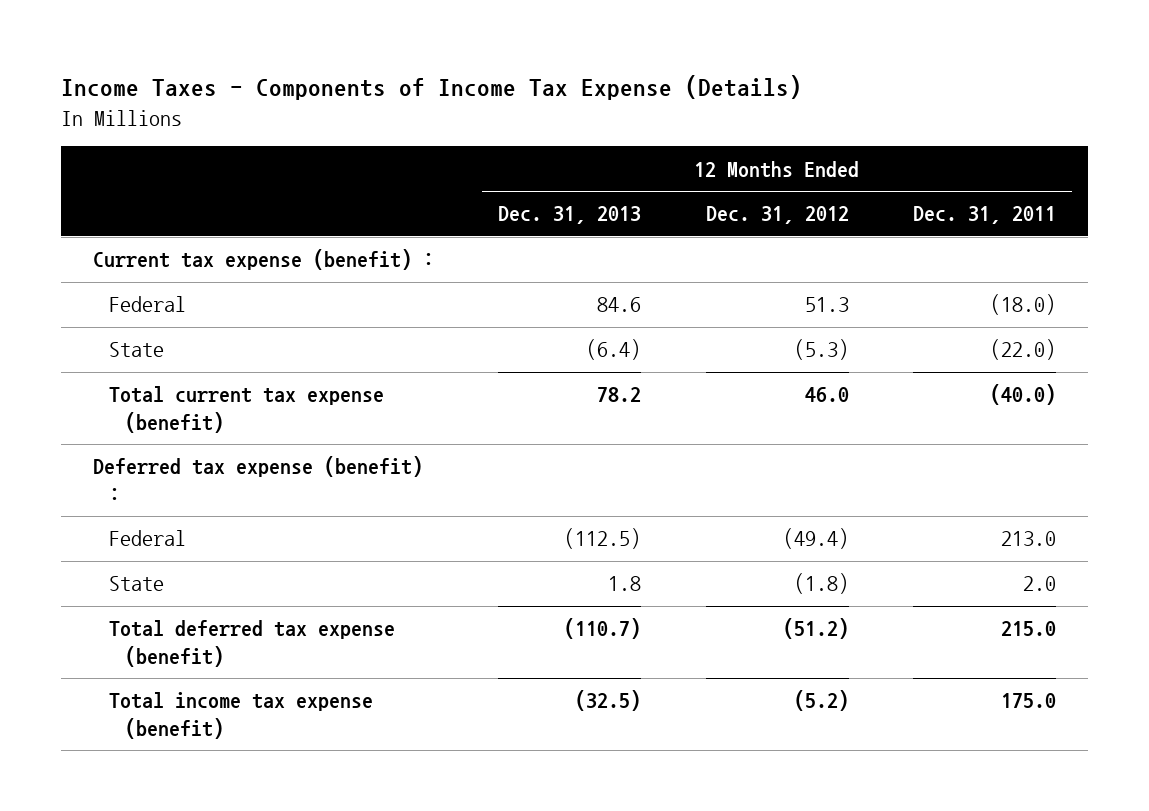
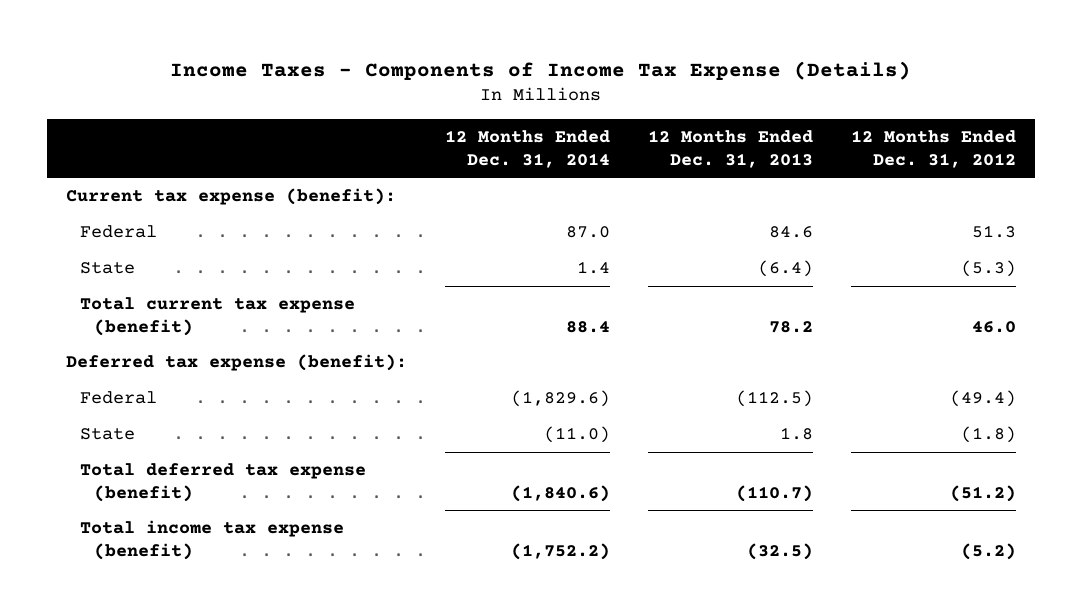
[912,206,1056,225] Dec. 31, 2011 -> none
none -> [444,129,610,168] 12 Months Ended Dec. 31, 2014
[93,249,435,271] Current tax expense (benefit) : -> [65,188,396,206] Current tax expense (benefit):
[93,456,424,501] Deferred tax expense (benefit) : -> [65,354,407,372] Deferred tax expense (benefit):

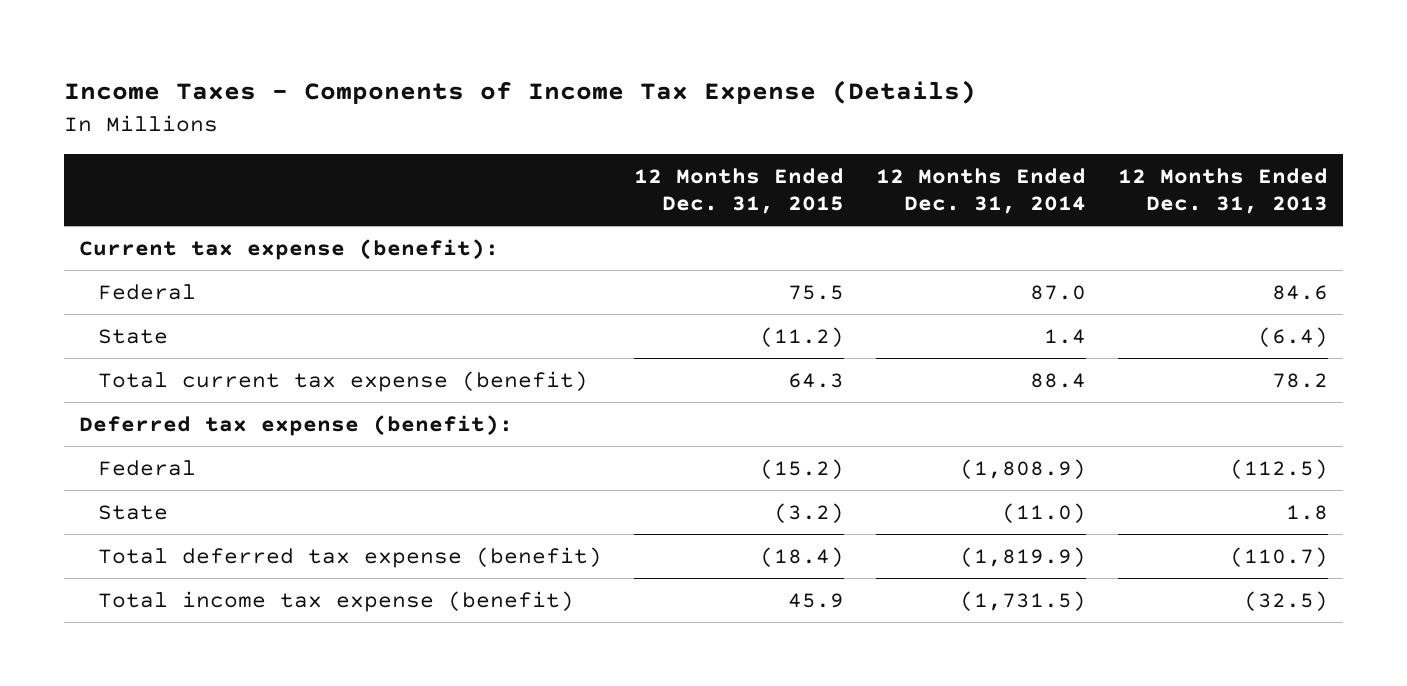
[850,129,1016,168] 12 Months Ended Dec. 31, 2012 -> none
none -> [633,167,844,214] 12 Months Ended Dec. 31, 2015
[510,390,610,408] (1,829.6) -> [959,458,1086,479] (1,808.9)
[510,484,610,502] (1,840.6) -> [959,546,1086,567] (1,819.9)
[510,542,610,560] (1,752.2) -> [959,590,1086,611] (1,731.5)

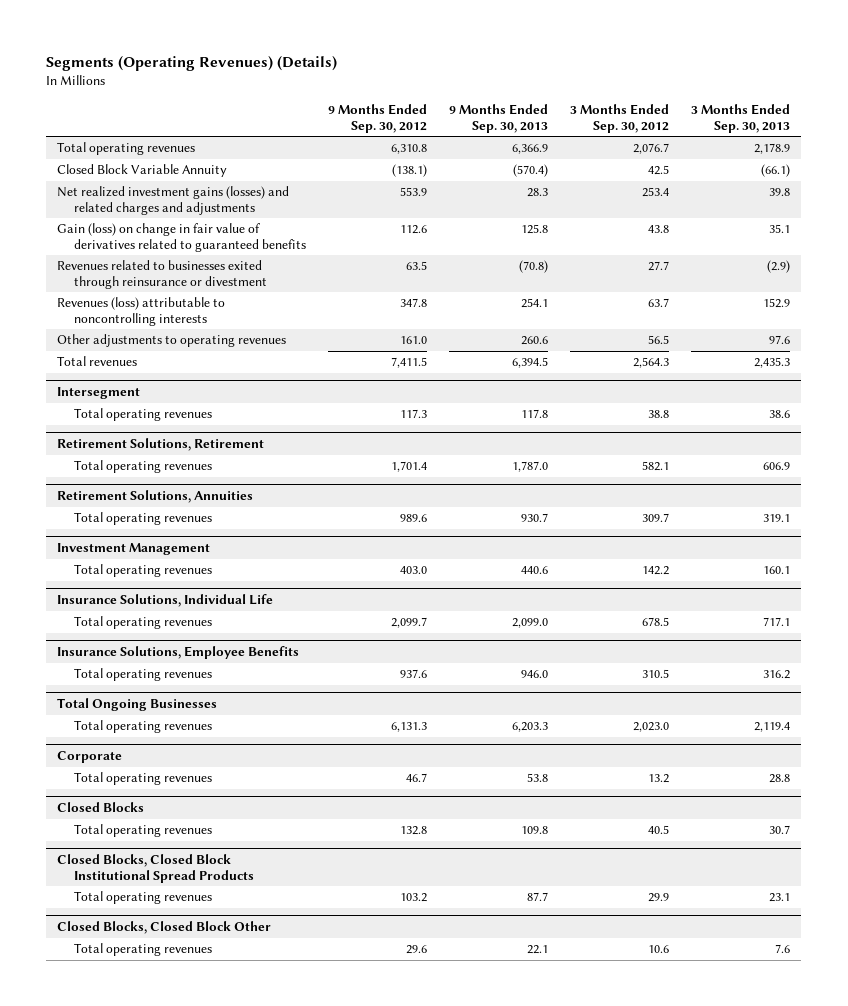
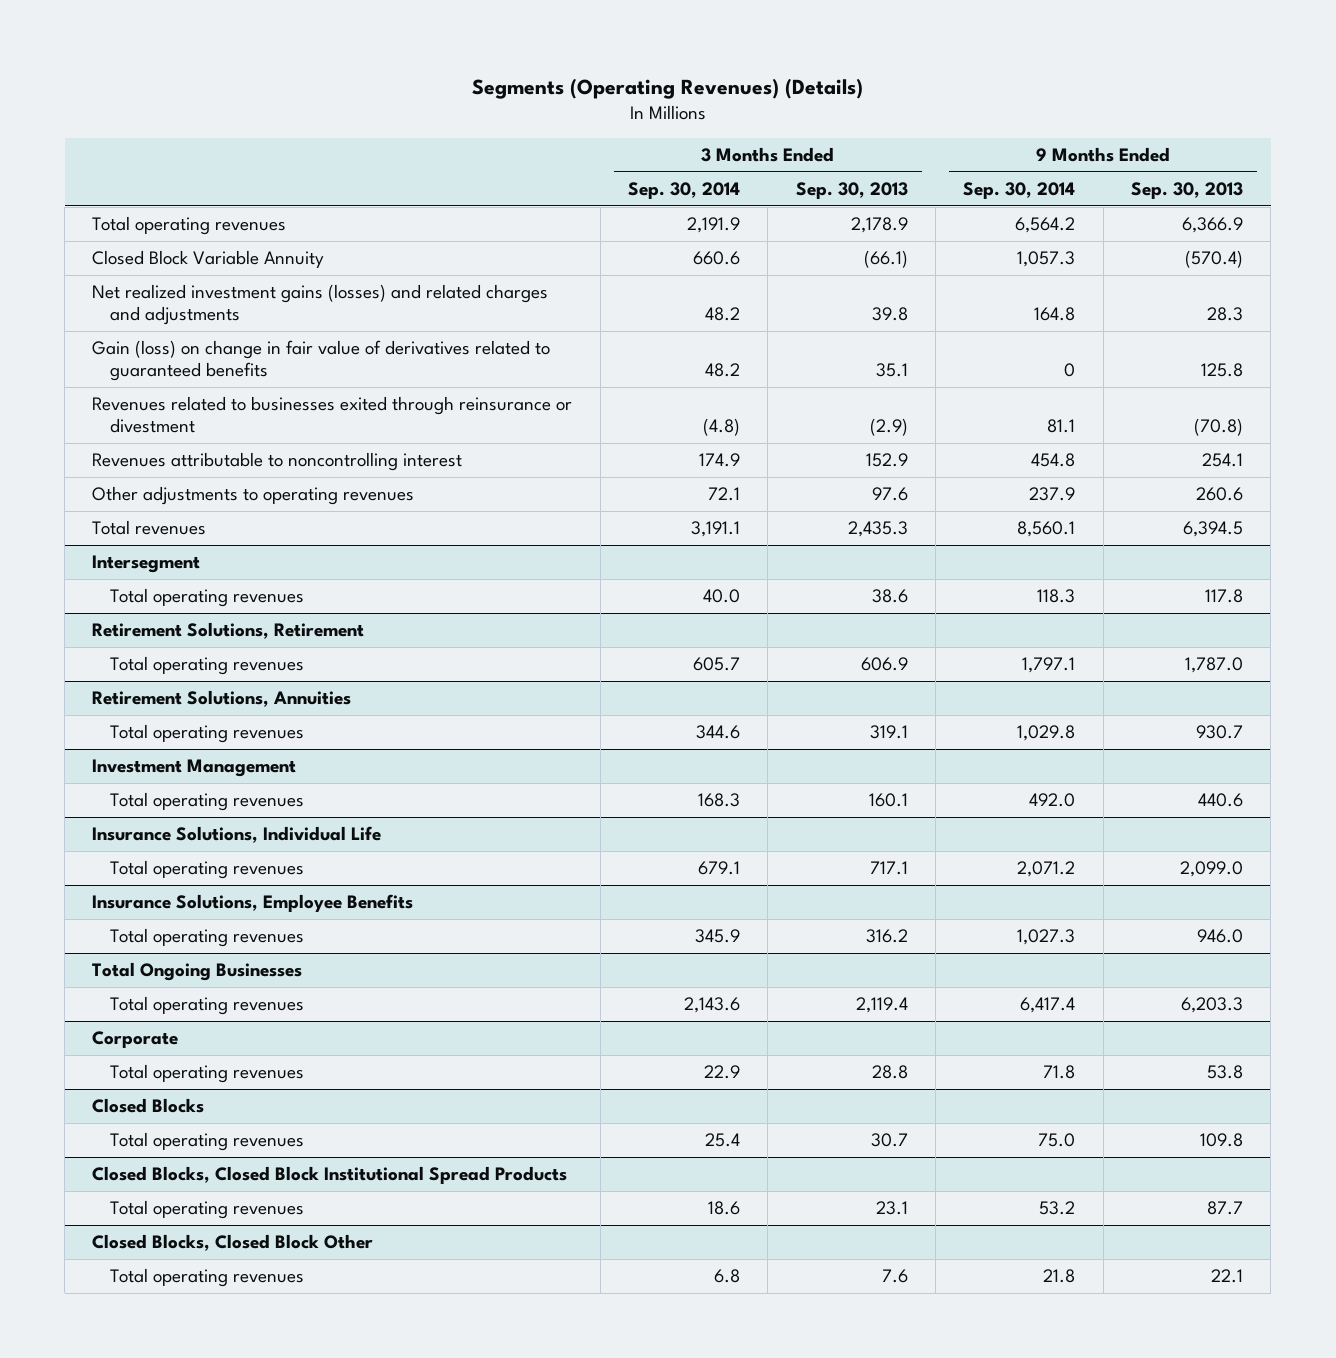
[328,103,428,133] 9 Months Ended Sep. 30, 2012 -> none
[570,103,670,133] 3 Months Ended Sep. 30, 2012 -> none
none -> [628,181,741,199] Sep. 30, 2014
none -> [963,181,1076,199] Sep. 30, 2014
[57,297,226,326] Revenues (loss) attributable to noncontrolling interests -> [92,452,463,472] Revenues attributable to noncontrolling interest

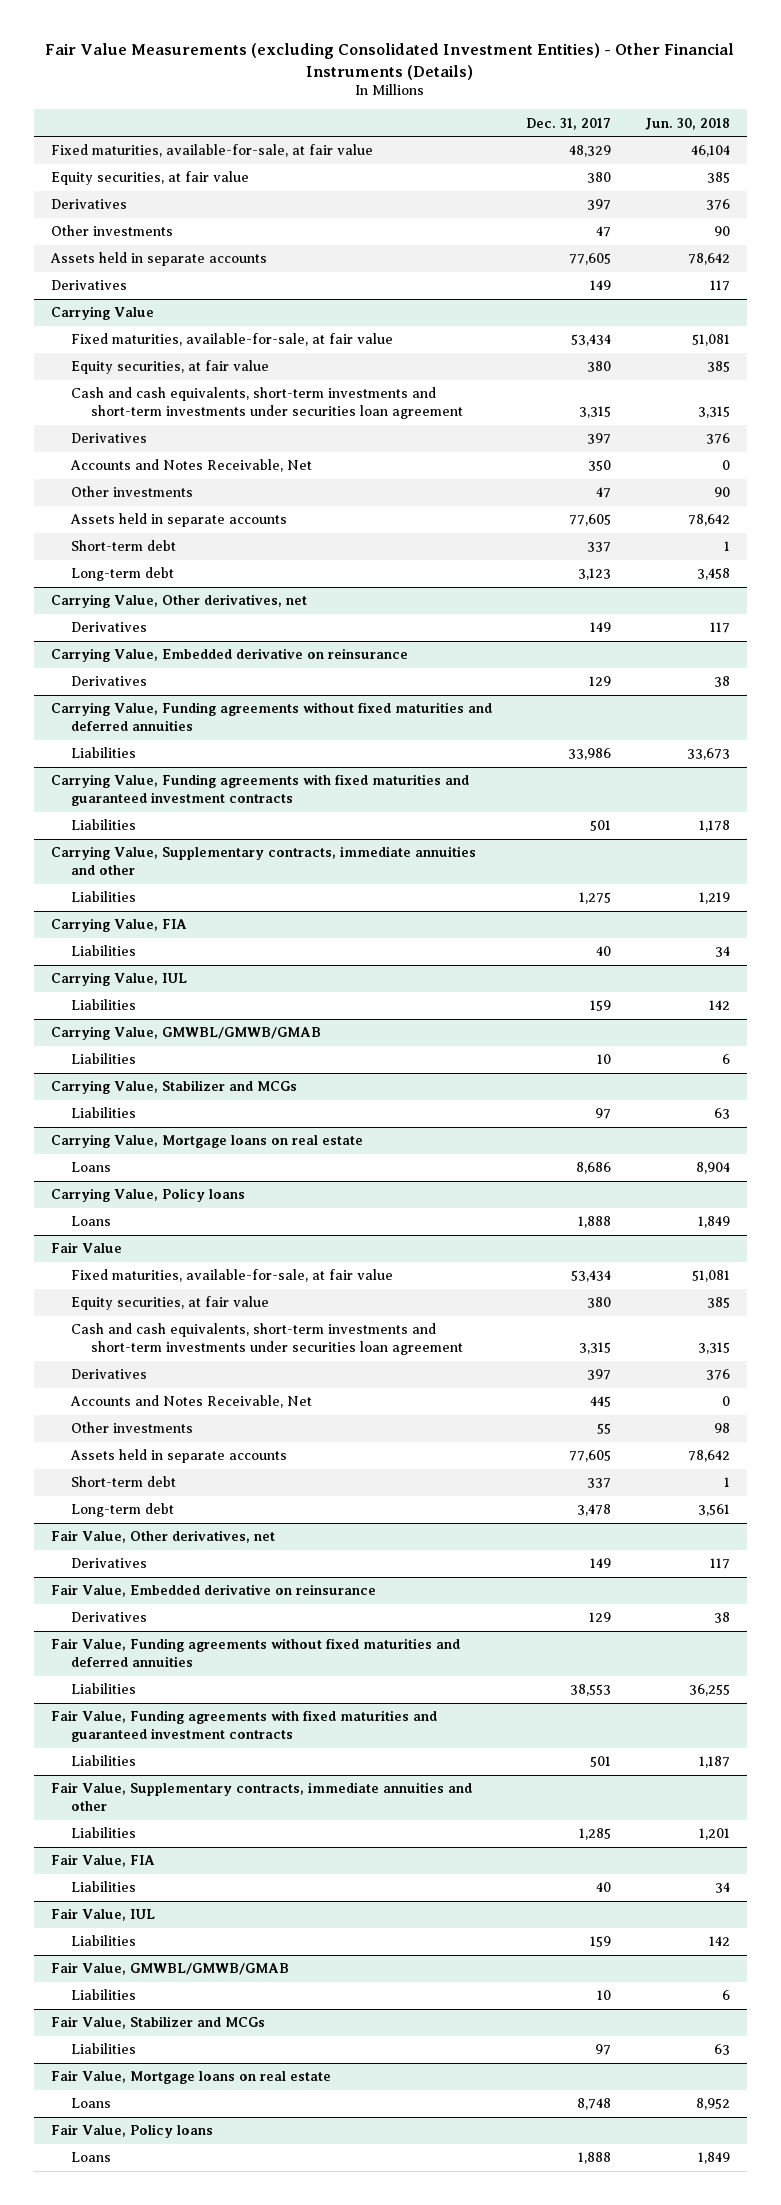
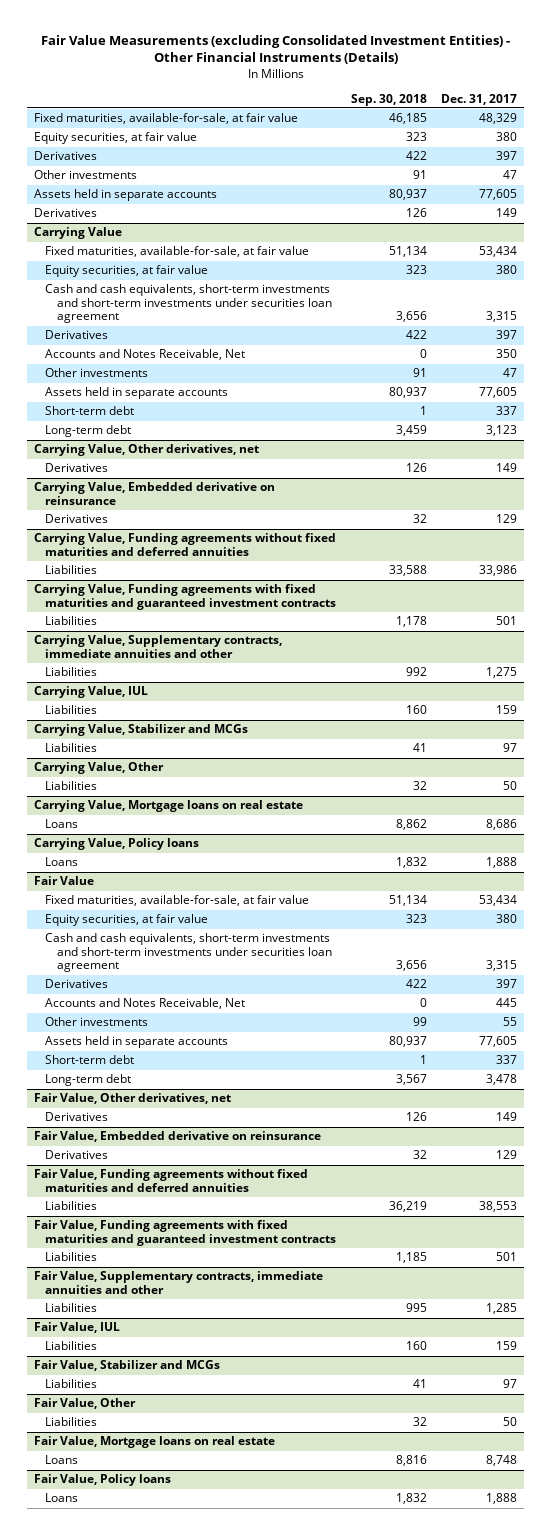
[644,117,730,130] Jun. 30, 2018 -> none
none -> [350,93,427,106] Sep. 30, 2018
[51,918,188,933] Carrying Value, FIA -> none
[71,945,137,957] Liabilities -> none
[51,1026,322,1041] Carrying Value, GMWBL/GMWB/GMAB -> none
[71,1053,137,1065] Liabilities -> none
none -> [34,762,165,775] Carrying Value, Other
none -> [45,781,98,791] Liabilities
[51,1854,156,1868] Fair Value, FIA -> none
[71,1881,137,1893] Liabilities -> none
[51,1962,290,1976] Fair Value, GMWBL/GMWB/GMAB -> none
[71,1989,137,2001] Liabilities -> none
none -> [34,1398,137,1410] Fair Value, Other
none -> [45,1417,98,1427] Liabilities

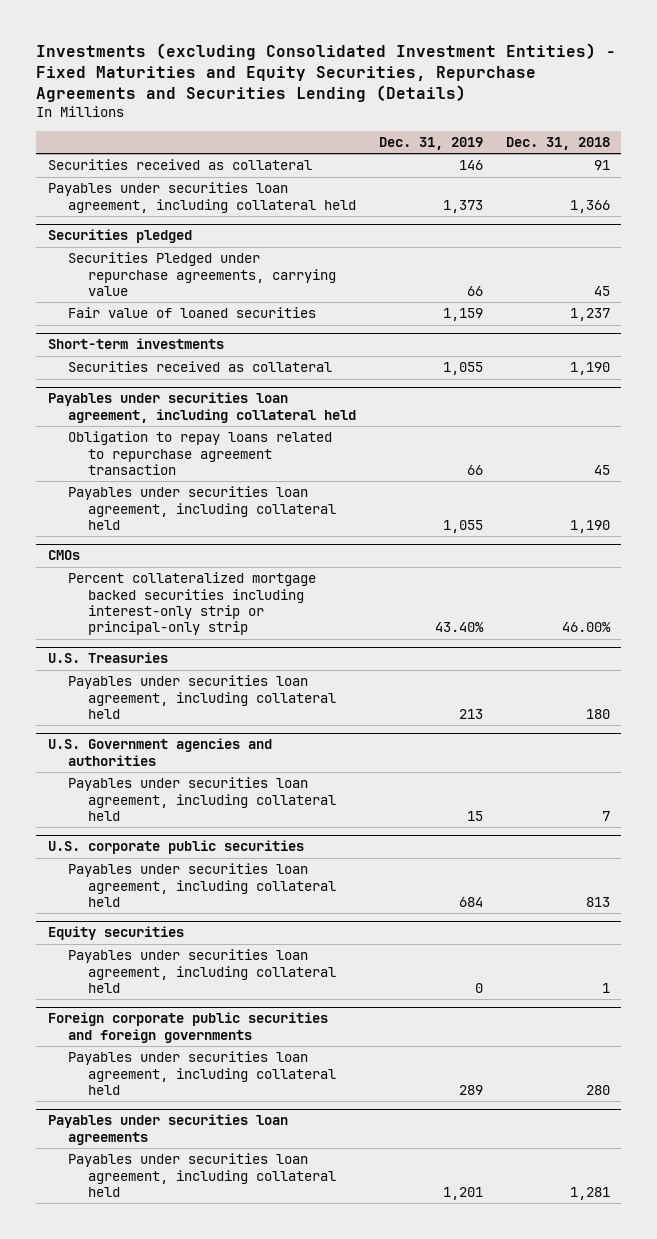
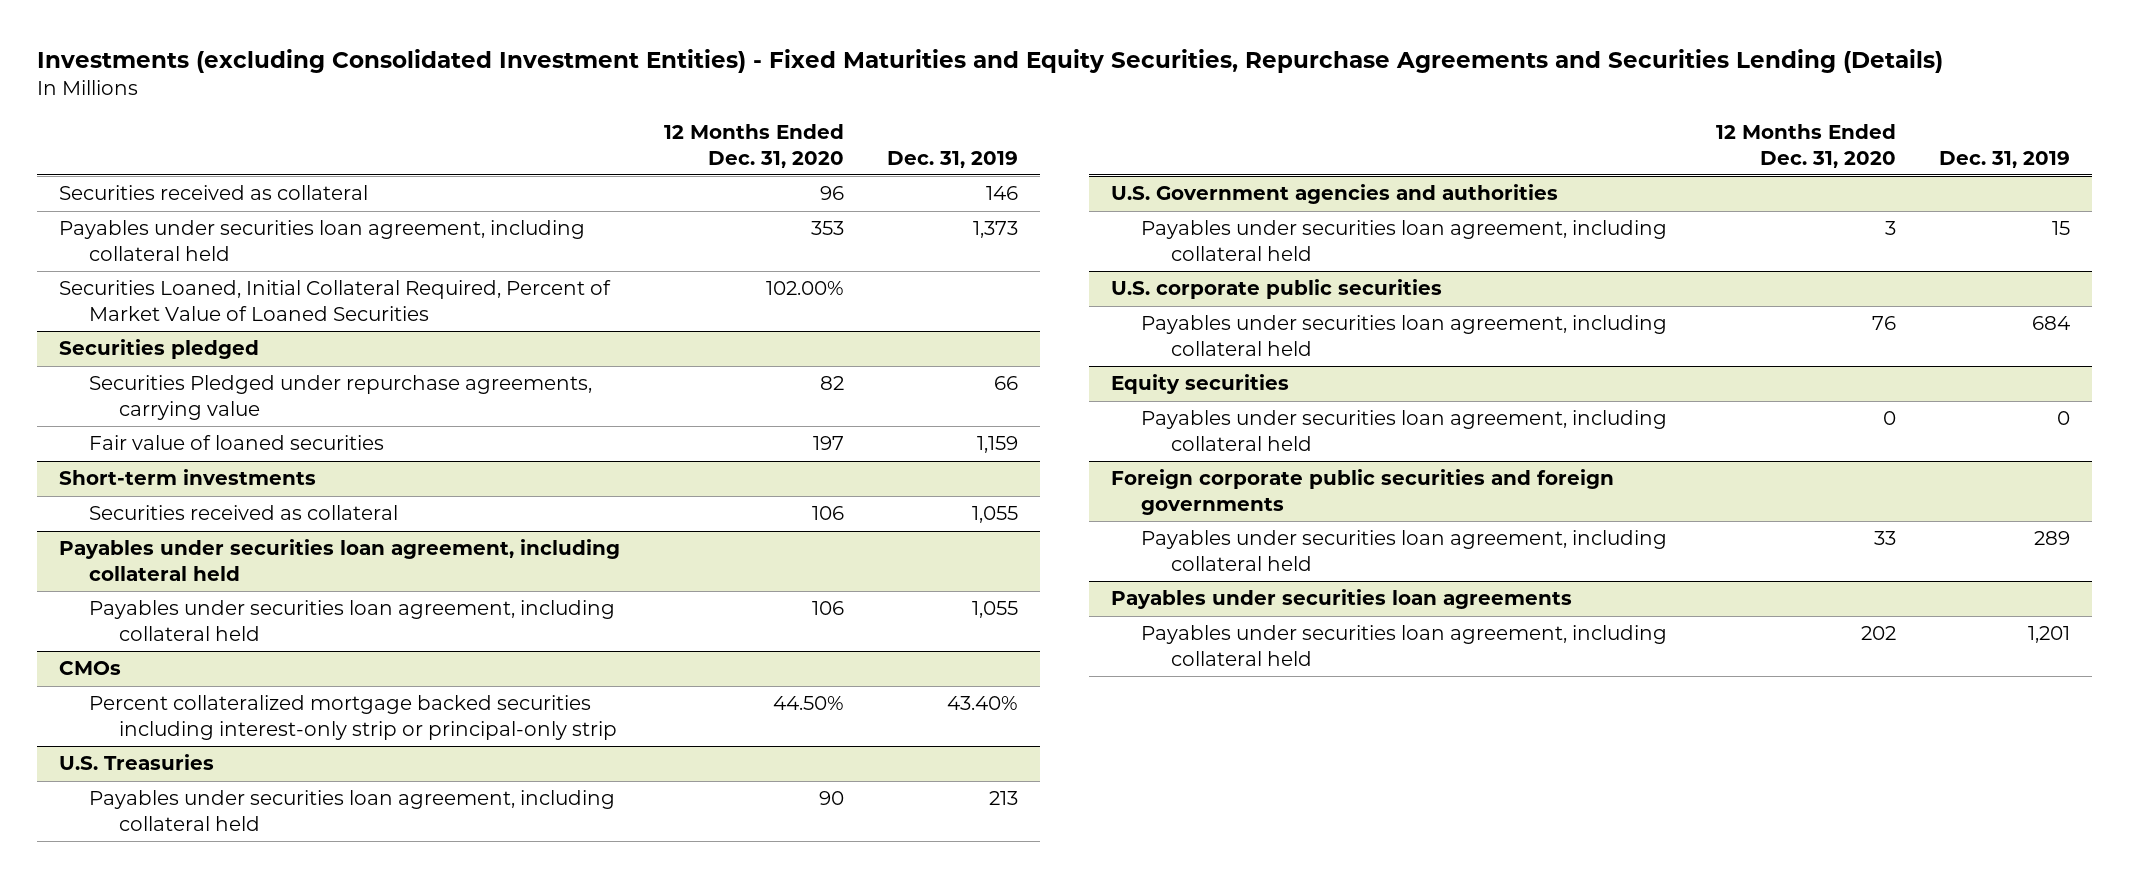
[505,136,610,150] Dec. 31, 2018 -> none
none -> [663,123,844,168] 12 Months Ended Dec. 31, 2020
none -> [58,280,611,321] Securities Loaned, Initial Collateral Required, Percent of Market Value of Loaned Securities
[67,431,332,476] Obligation to repay loans related to repurchase agreement transaction -> none

